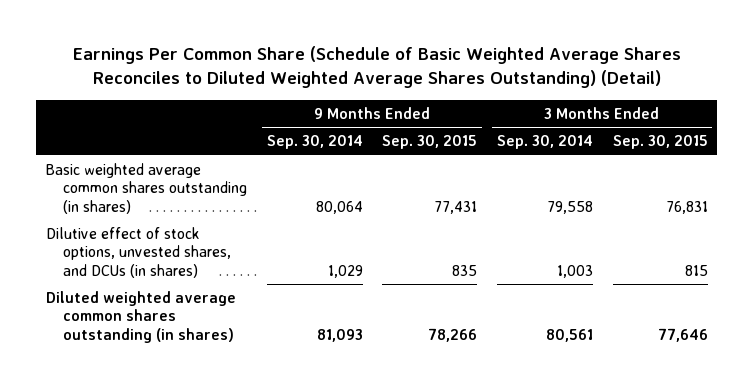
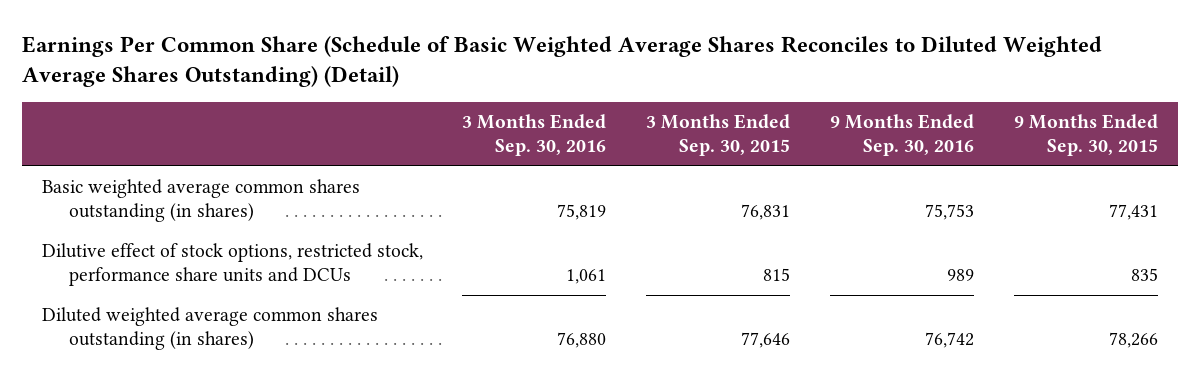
[266,135,363,150] Sep. 30, 2014 -> none
[496,135,593,150] Sep. 30, 2014 -> none
none -> [462,113,607,157] 3 Months Ended Sep. 30, 2016
none -> [830,113,975,157] 9 Months Ended Sep. 30, 2016
[45,227,232,278] Dilutive effect of stock options, unvested shares, and DCUs (in shares) -> [41,242,423,287] Dilutive effect of stock options, restricted stock, performance share units and DCUs

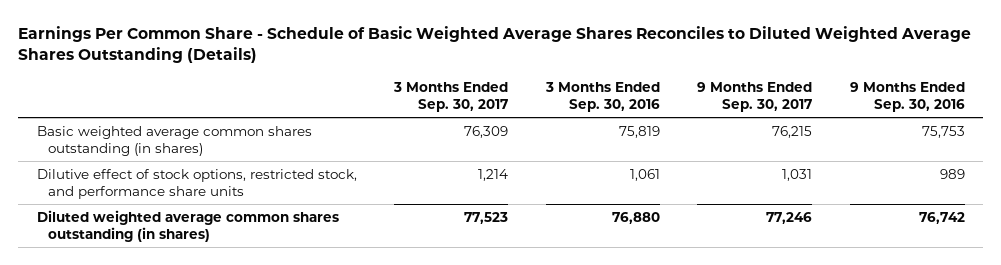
[21,35,1102,88] Earnings Per Common Share (Schedule of Basic Weighted Average Shares Reconciles to Diluted Weighted Average Shares Outstanding) (Detail) -> [18,26,972,64] Earnings Per Common Share - Schedule of Basic Weighted Average Shares Reconciles to Diluted Weighted Average Shares Outstanding (Details)
[646,113,791,157] 3 Months Ended Sep. 30, 2015 -> none
[1014,113,1159,157] 9 Months Ended Sep. 30, 2015 -> none
none -> [393,81,509,112] 3 Months Ended Sep. 30, 2017
none -> [697,81,813,112] 9 Months Ended Sep. 30, 2017
[41,242,423,287] Dilutive effect of stock options, restricted stock, performance share units and DCUs -> [36,168,357,200] Dilutive effect of stock options, restricted stock, and performance share units

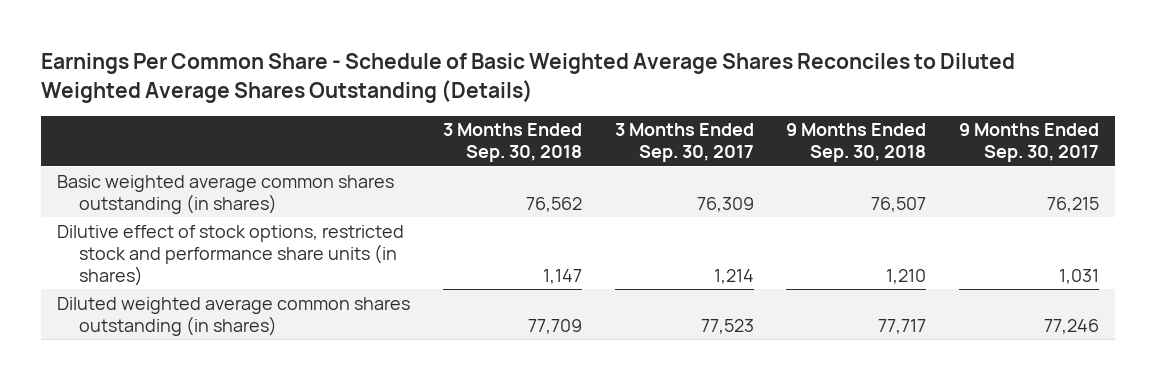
[544,81,660,112] 3 Months Ended Sep. 30, 2016 -> none
[849,81,965,112] 9 Months Ended Sep. 30, 2016 -> none
none -> [443,123,583,163] 3 Months Ended Sep. 30, 2018
none -> [786,123,927,163] 9 Months Ended Sep. 30, 2018
[36,168,357,200] Dilutive effect of stock options, restricted stock, and performance share units -> [57,224,405,286] Dilutive effect of stock options, restricted stock and performance share units (in shares)

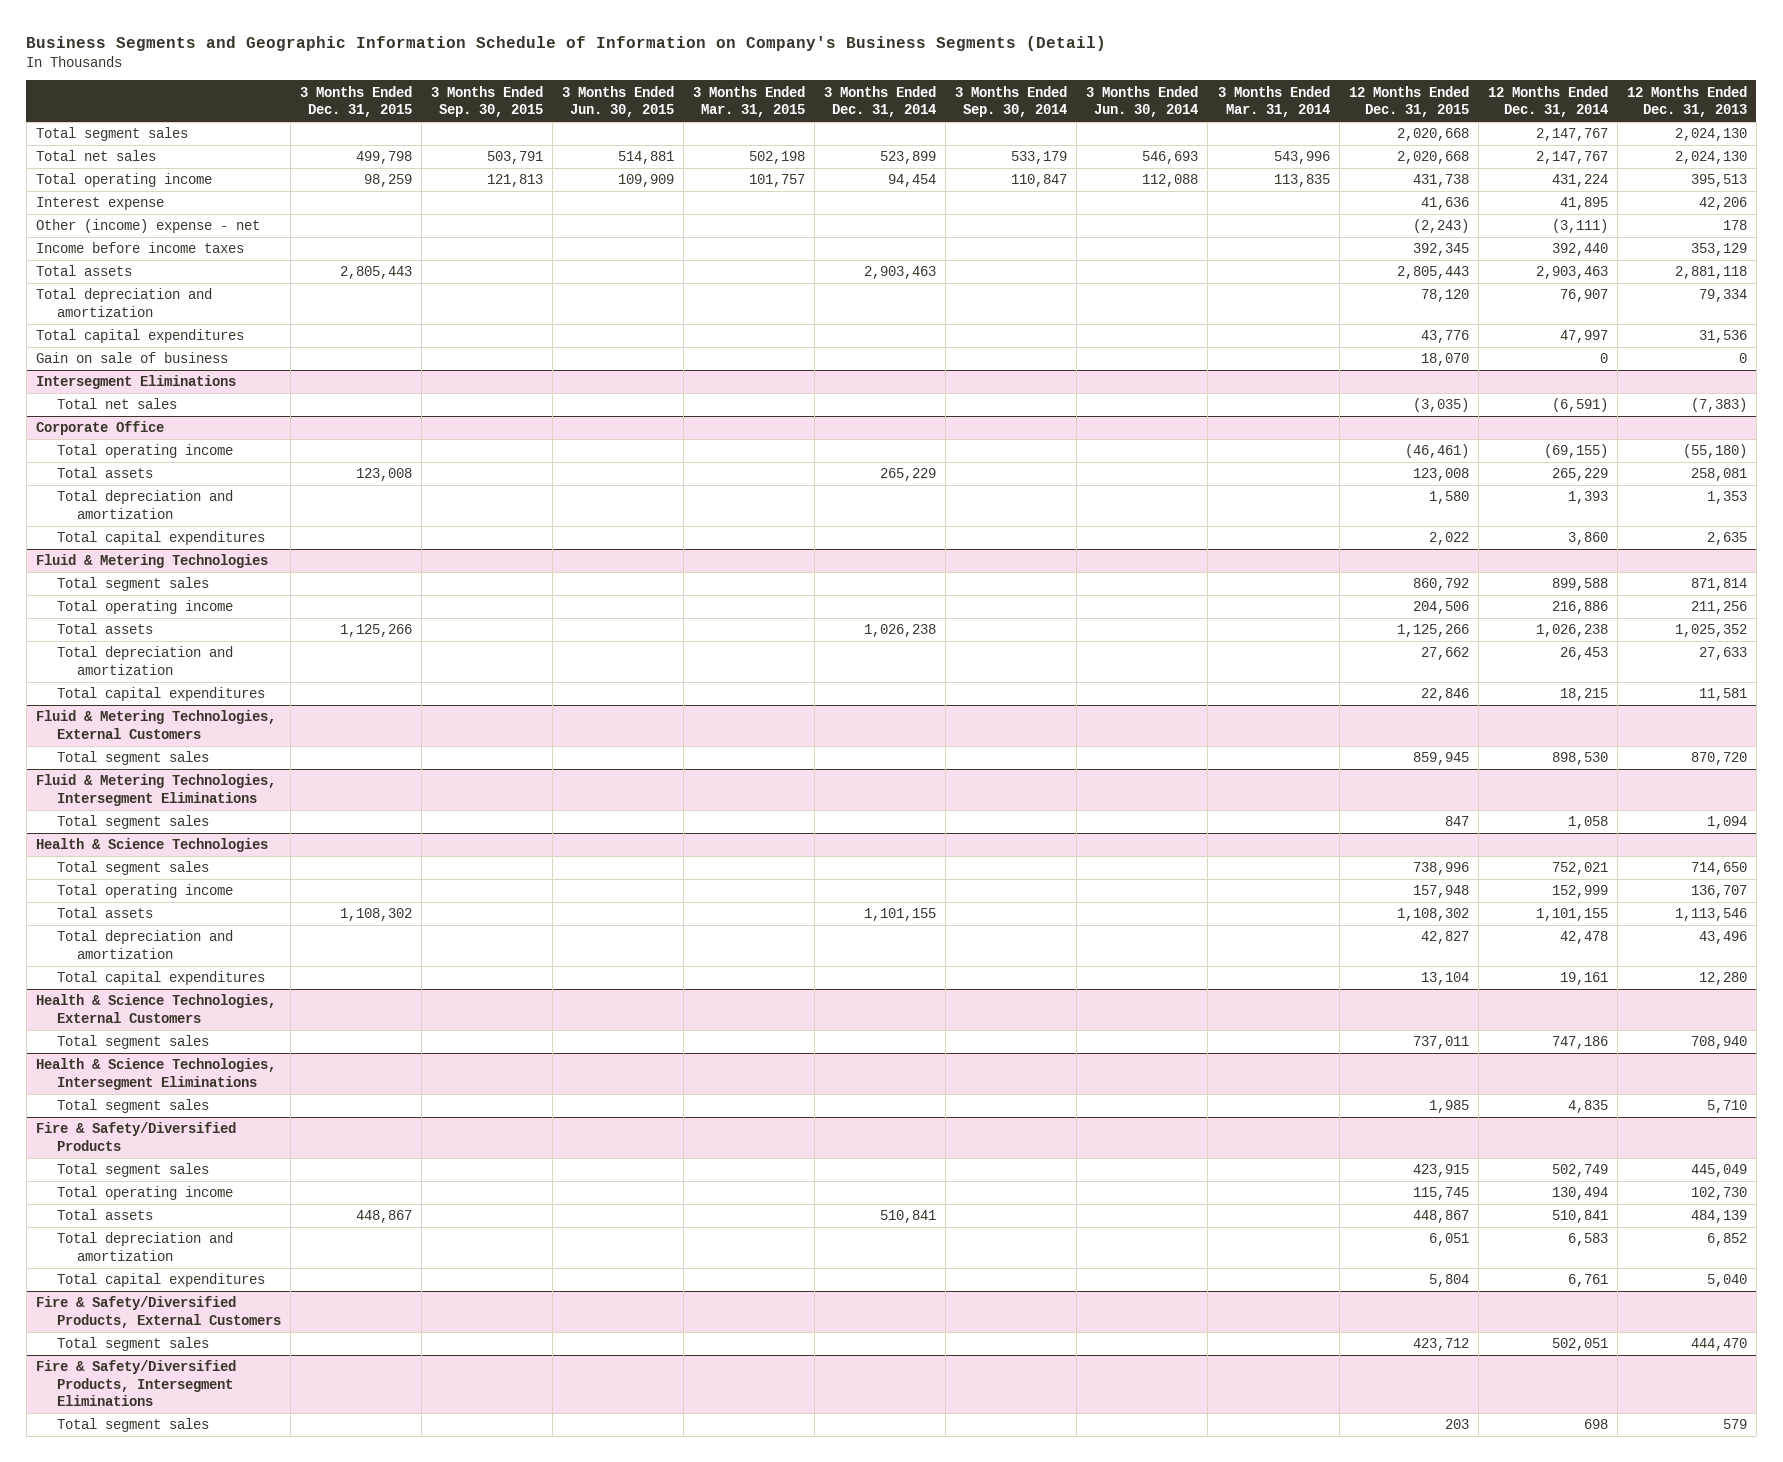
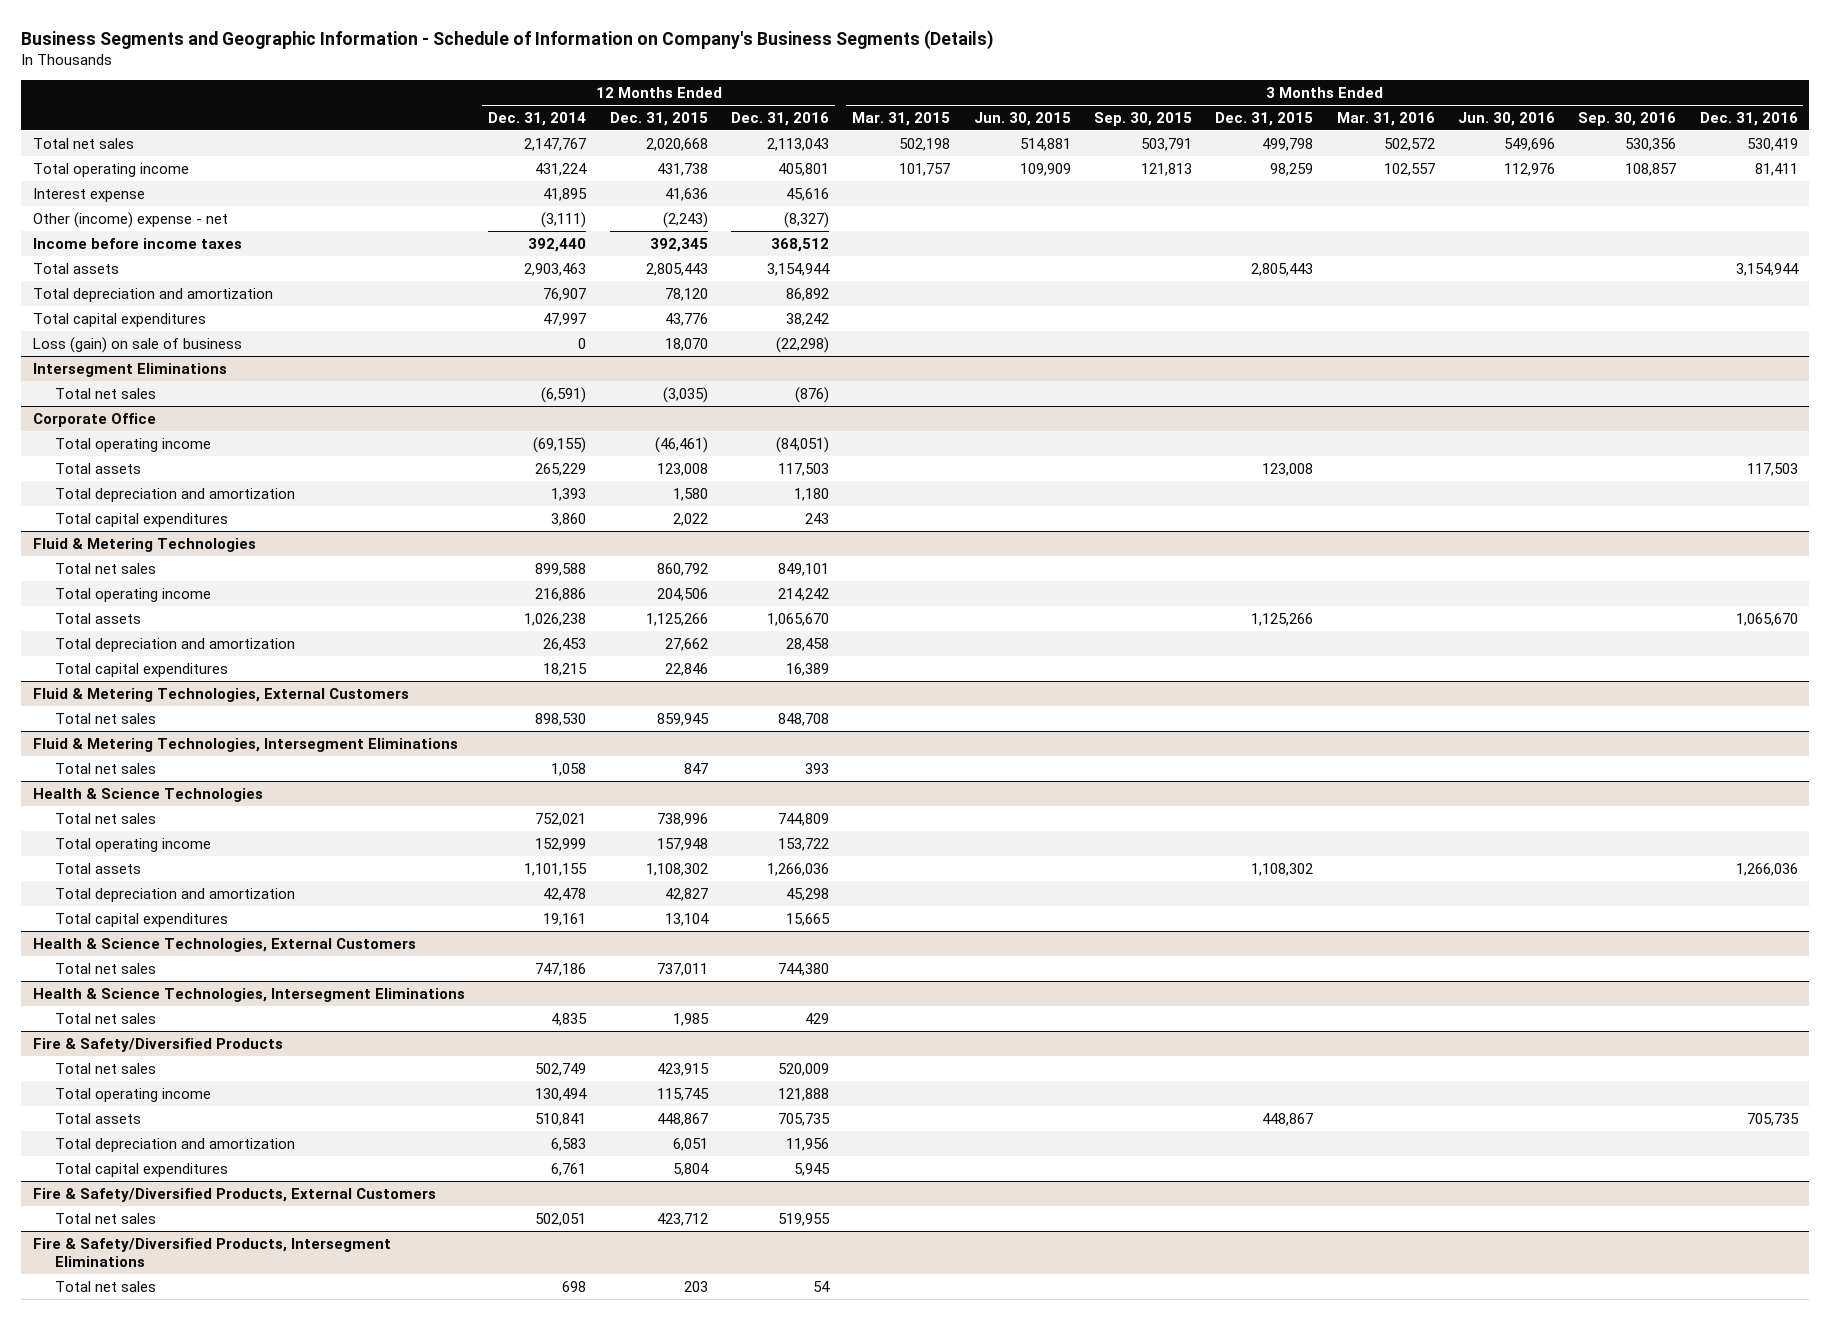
[26,35,1107,51] Business Segments and Geographic Information Schedule of Information on Company's Business Segments (Detail) -> [21,29,994,50] Business Segments and Geographic Information - Schedule of Information on Company's Business Segments (Details)
[824,85,937,118] 3 Months Ended Dec. 31, 2014 -> none
[955,85,1068,118] 3 Months Ended Sep. 30, 2014 -> none
[1086,85,1199,118] 3 Months Ended Jun. 30, 2014 -> none
[1217,85,1330,118] 3 Months Ended Mar. 31, 2014 -> none
[1626,85,1747,118] 12 Months Ended Dec. 31, 2013 -> none
none -> [730,111,829,126] Dec. 31, 2016
none -> [1336,111,1435,126] Mar. 31, 2016
none -> [1457,111,1555,126] Jun. 30, 2016
none -> [1578,111,1677,126] Sep. 30, 2016
none -> [1699,111,1798,126] Dec. 31, 2016
[35,127,188,142] Total segment sales -> none
[35,352,228,364] Gain on sale of business -> [32,336,242,353] Loss (gain) on sale of business
[56,577,209,592] Total segment sales -> [54,562,156,574] Total net sales
[56,751,209,766] Total segment sales -> [54,712,156,724] Total net sales
[56,815,209,830] Total segment sales -> [54,762,156,774] Total net sales
[56,861,209,876] Total segment sales -> [54,812,156,824] Total net sales
[56,1035,209,1050] Total segment sales -> [54,962,156,974] Total net sales
[56,1099,209,1114] Total segment sales -> [54,1012,156,1024] Total net sales
[56,1163,209,1178] Total segment sales -> [54,1062,156,1074] Total net sales
[56,1337,209,1352] Total segment sales -> [54,1212,156,1224] Total net sales
[56,1418,209,1433] Total segment sales -> [54,1280,156,1292] Total net sales

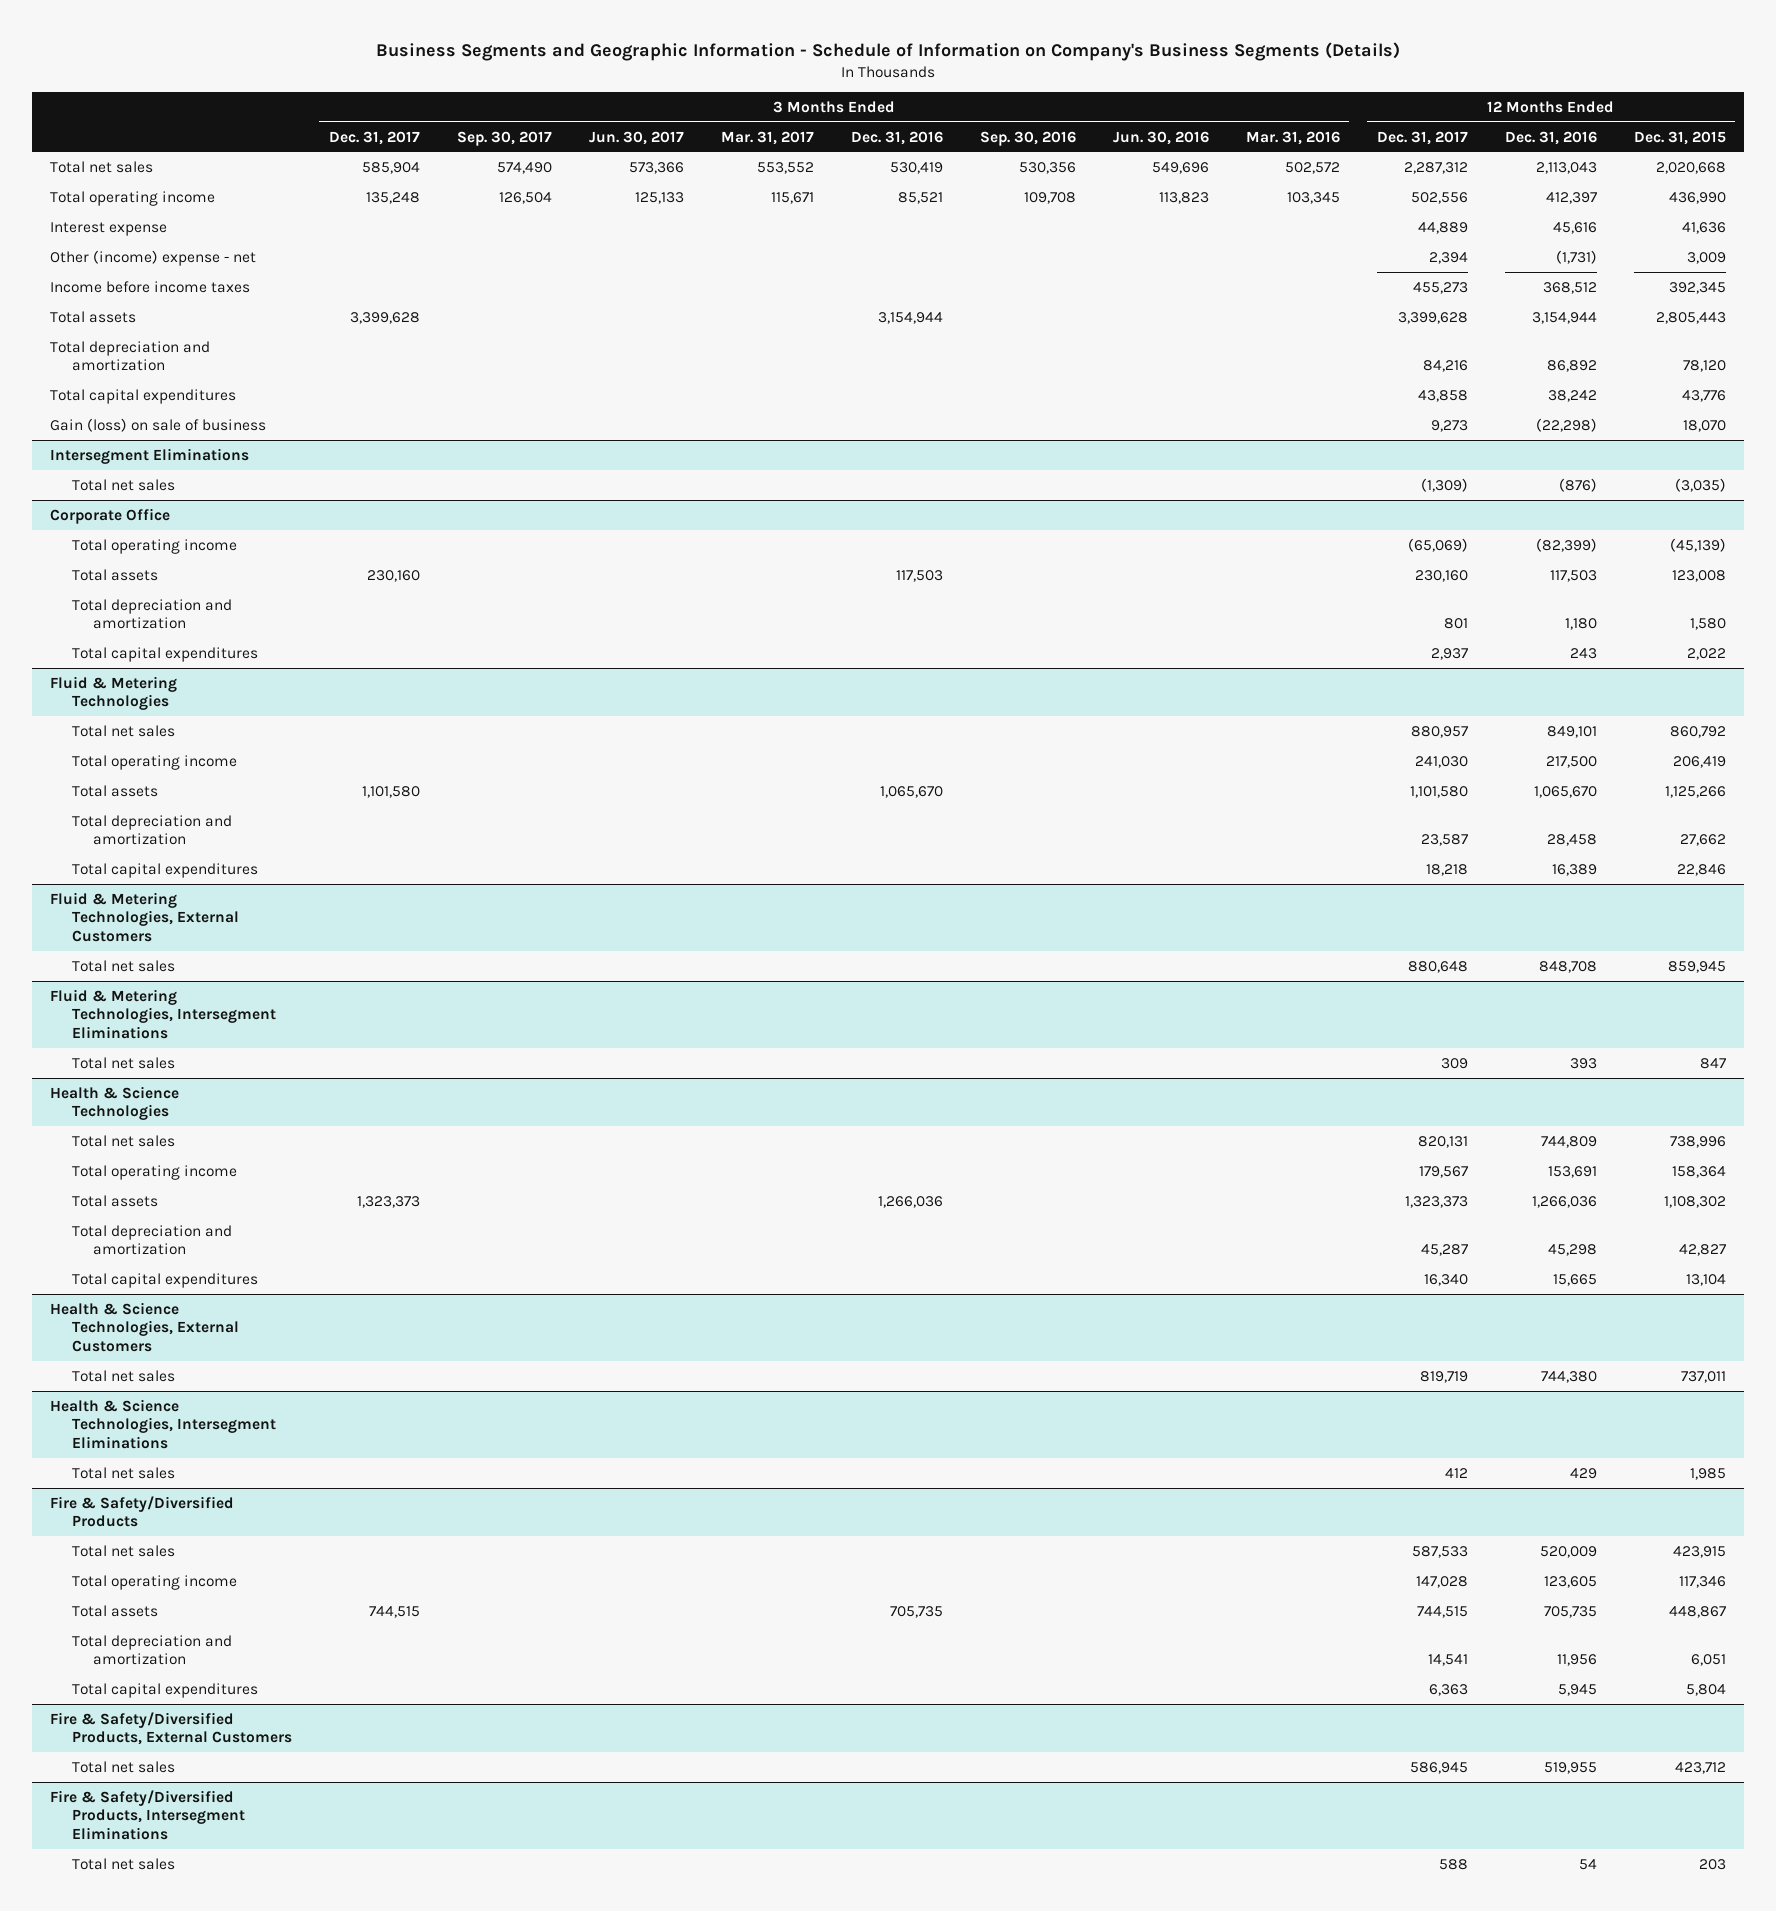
[488,111,587,126] Dec. 31, 2014 -> none
[852,111,951,126] Mar. 31, 2015 -> none
[973,111,1071,126] Jun. 30, 2015 -> none
[1093,111,1192,126] Sep. 30, 2015 -> none
[1215,111,1314,126] Dec. 31, 2015 -> none
none -> [328,130,420,145] Dec. 31, 2017
none -> [456,130,552,146] Sep. 30, 2017
none -> [588,130,684,145] Jun. 30, 2017
none -> [720,130,814,145] Mar. 31, 2017
none -> [1376,130,1468,145] Dec. 31, 2017
[656,162,708,176] 431,738 -> [1668,191,1726,204] 436,990
[777,162,829,176] 405,801 -> [1545,191,1597,204] 412,397
[1383,162,1435,176] 102,557 -> [1286,191,1340,204] 103,345
[1503,162,1555,176] 112,976 -> [1158,191,1209,204] 113,823
[1625,162,1677,176] 108,857 -> [1023,191,1076,204] 109,708
[1754,162,1798,176] 81,411 -> [897,191,943,204] 85,521
[662,211,708,228] (2,243) -> [1686,251,1726,264] 3,009
[783,211,829,228] (8,327) -> [1555,249,1597,264] (1,731)
[32,336,242,353] Loss (gain) on sale of business -> [50,417,267,432] Gain (loss) on sale of business
[654,436,708,453] (46,461) -> [1669,537,1726,552] (45,139)
[775,436,829,453] (84,051) -> [1535,537,1597,552] (82,399)
[656,587,708,601] 204,506 -> [1672,755,1726,768] 206,419
[777,587,829,601] 214,242 -> [1545,755,1597,768] 217,500
[656,837,708,851] 157,948 -> [1671,1165,1726,1178] 158,364
[777,837,829,851] 153,722 -> [1547,1165,1597,1178] 153,691
[656,1087,709,1101] 115,745 -> [1678,1575,1726,1588] 117,346
[777,1087,829,1101] 121,888 -> [1543,1575,1597,1588] 123,605

